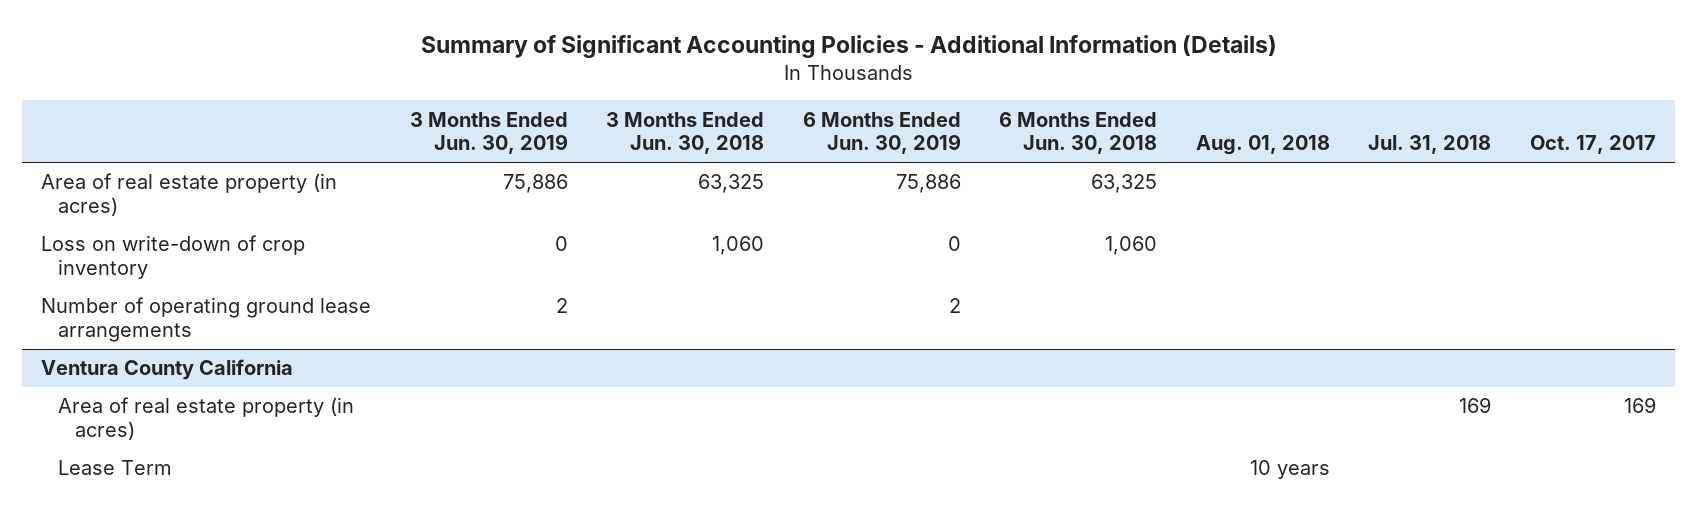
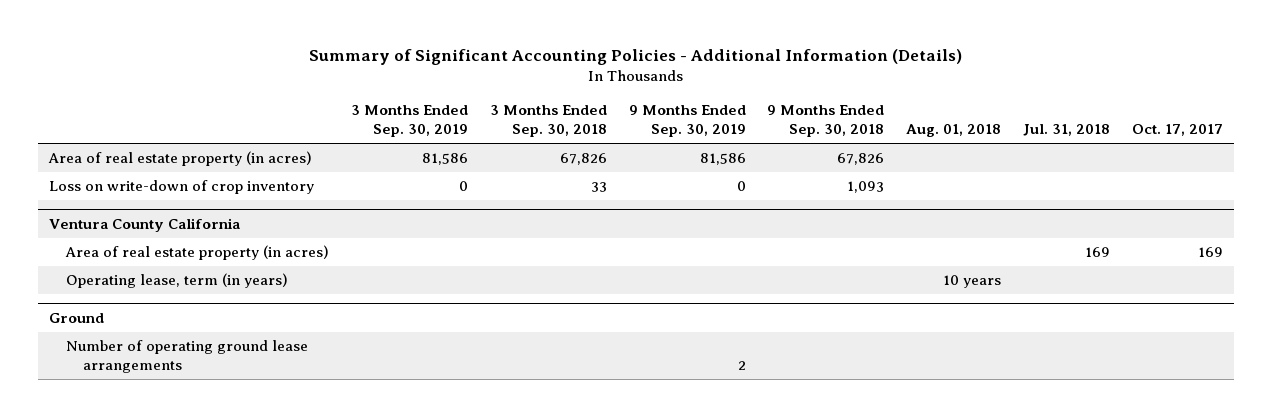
[409,111,568,155] 3 Months Ended Jun. 30, 2019 -> none
[606,111,765,155] 3 Months Ended Jun. 30, 2018 -> none
[802,111,961,155] 6 Months Ended Jun. 30, 2019 -> none
[999,111,1158,155] 6 Months Ended Jun. 30, 2018 -> none
none -> [350,105,468,138] 3 Months Ended Sep. 30, 2019
none -> [489,105,607,138] 3 Months Ended Sep. 30, 2018
none -> [628,105,746,138] 9 Months Ended Sep. 30, 2019
none -> [767,105,885,138] 9 Months Ended Sep. 30, 2018
[41,297,372,342] Number of operating ground lease arrangements -> none
[58,460,173,476] Lease Term -> [65,273,288,289] Operating lease, term (in years)
none -> [48,312,104,323] Ground
none -> [65,340,308,374] Number of operating ground lease arrangements

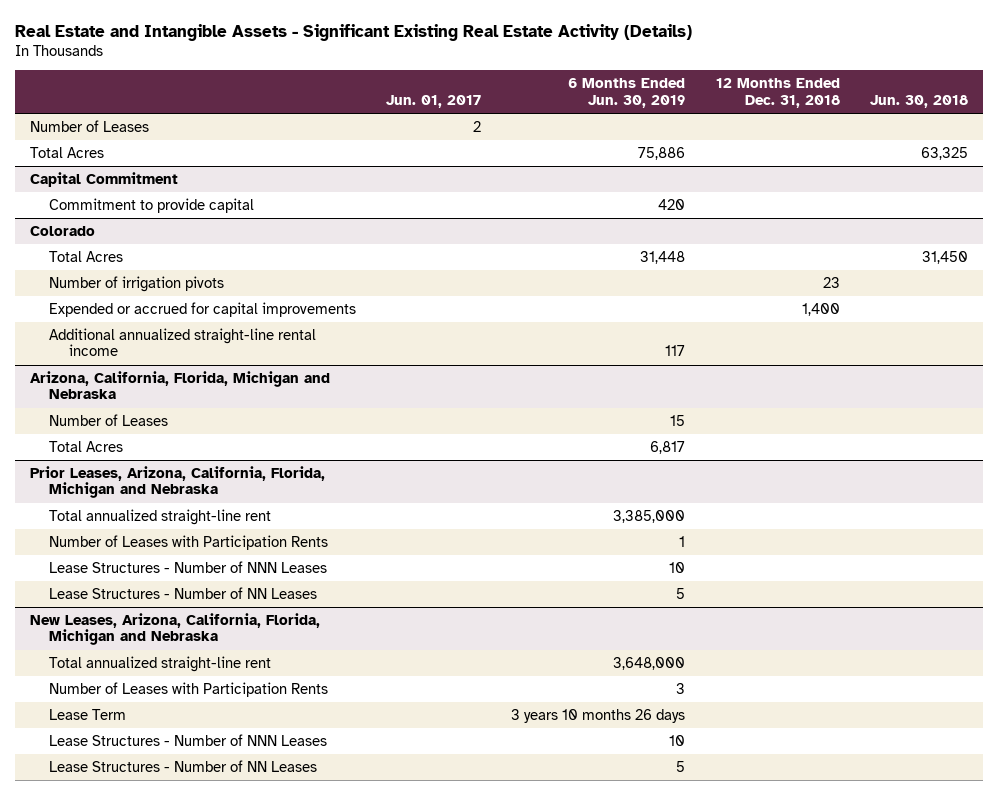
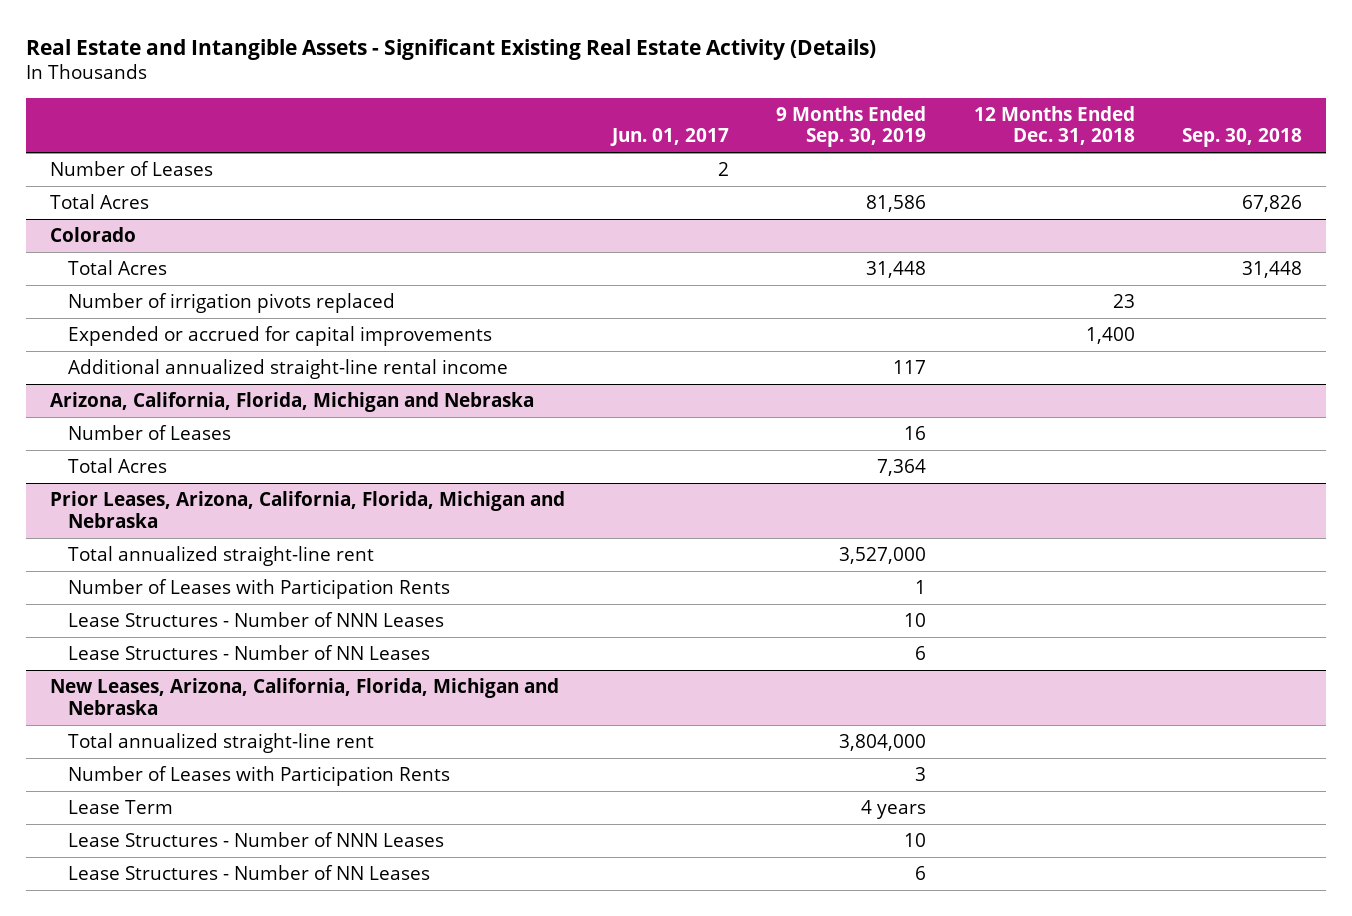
[568,78,686,108] 6 Months Ended Jun. 30, 2019 -> none
[869,94,968,108] Jun. 30, 2018 -> none
none -> [776,105,927,148] 9 Months Ended Sep. 30, 2019
none -> [1181,128,1302,148] Sep. 30, 2018
[29,171,178,187] Capital Commitment -> none
[49,197,255,213] Commitment to provide capital -> none
[49,275,225,292] Number of irrigation pivots -> [68,293,396,314] Number of irrigation pivots replaced

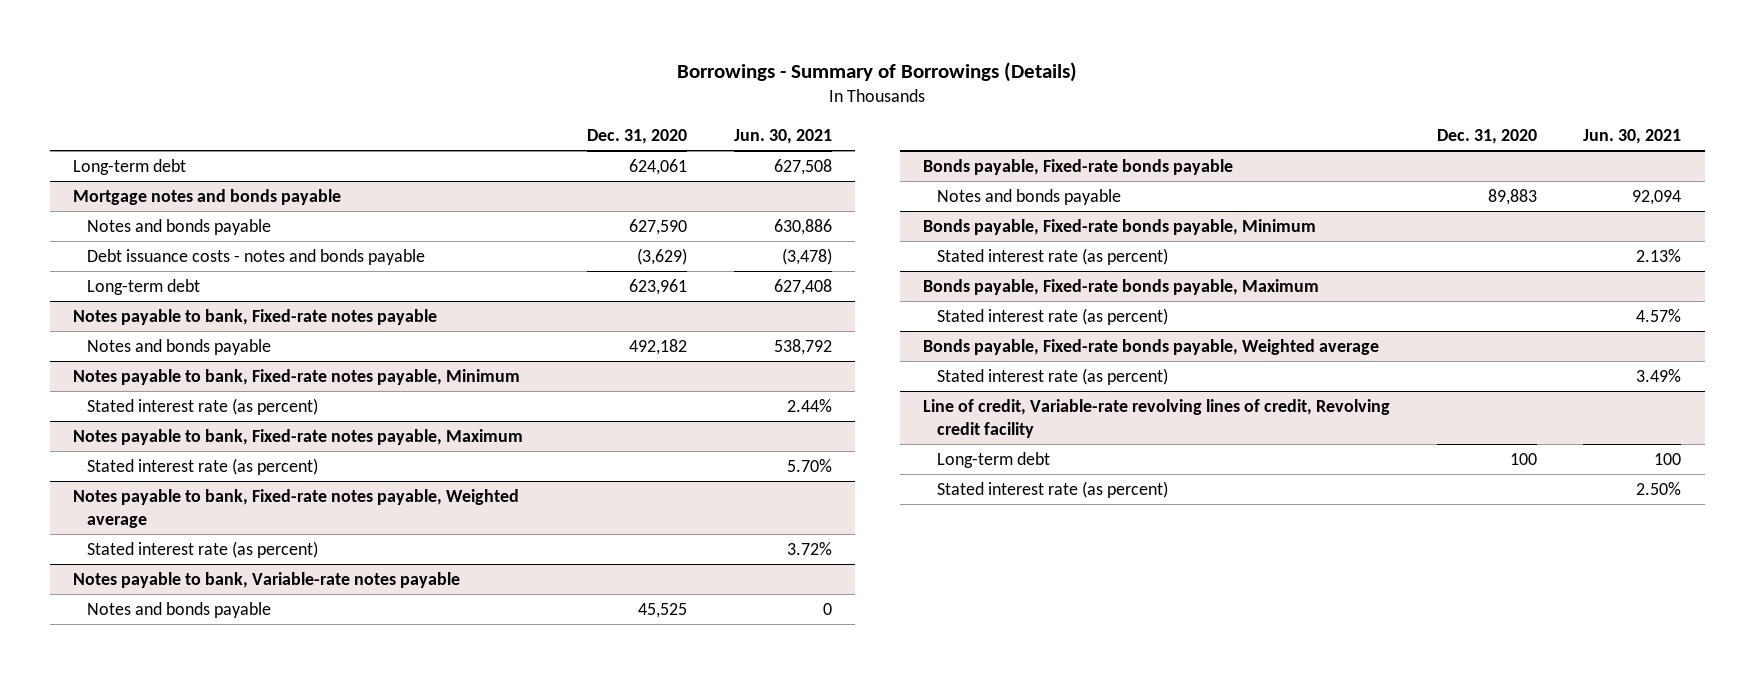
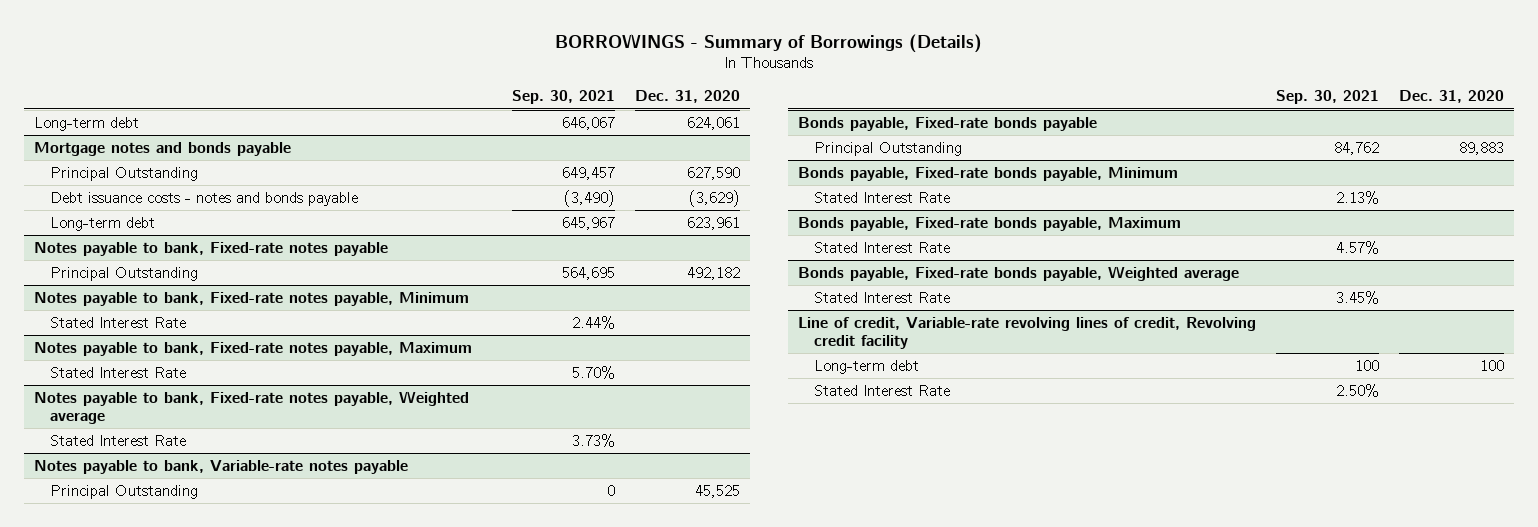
[677,61,1078,82] Borrowings - Summary of Borrowings (Details) -> [555,32,983,53] BORROWINGS - Summary of Borrowings (Details)
[733,128,832,144] Jun. 30, 2021 -> none
none -> [511,90,615,105] Sep. 30, 2021
[86,218,271,235] Notes and bonds payable -> [49,166,198,181] Principal Outstanding
[86,338,271,355] Notes and bonds payable -> [49,266,198,281] Principal Outstanding
[86,397,318,415] Stated interest rate (as percent) -> [49,316,186,328] Stated Interest Rate
[86,457,318,475] Stated interest rate (as percent) -> [49,366,186,378] Stated Interest Rate
[86,540,318,558] Stated interest rate (as percent) -> [49,434,186,446] Stated Interest Rate
[86,601,271,618] Notes and bonds payable -> [49,484,198,499] Principal Outstanding
[936,188,1121,205] Notes and bonds payable -> [814,141,963,156] Principal Outstanding
[936,247,1168,265] Stated interest rate (as percent) -> [814,191,951,203] Stated Interest Rate
[936,307,1168,325] Stated interest rate (as percent) -> [814,241,951,253] Stated Interest Rate
[936,367,1168,385] Stated interest rate (as percent) -> [814,291,951,303] Stated Interest Rate
[936,480,1168,498] Stated interest rate (as percent) -> [814,384,951,396] Stated Interest Rate

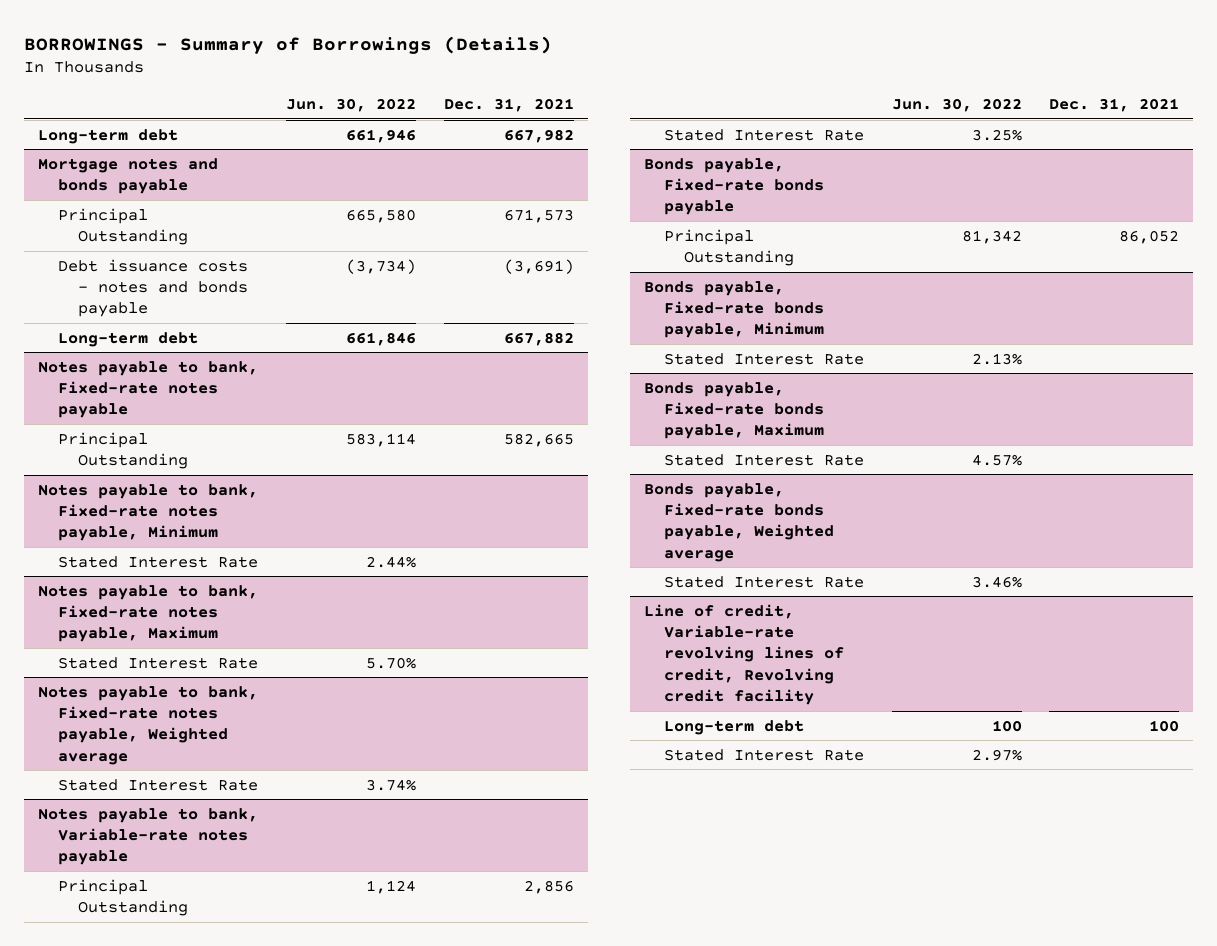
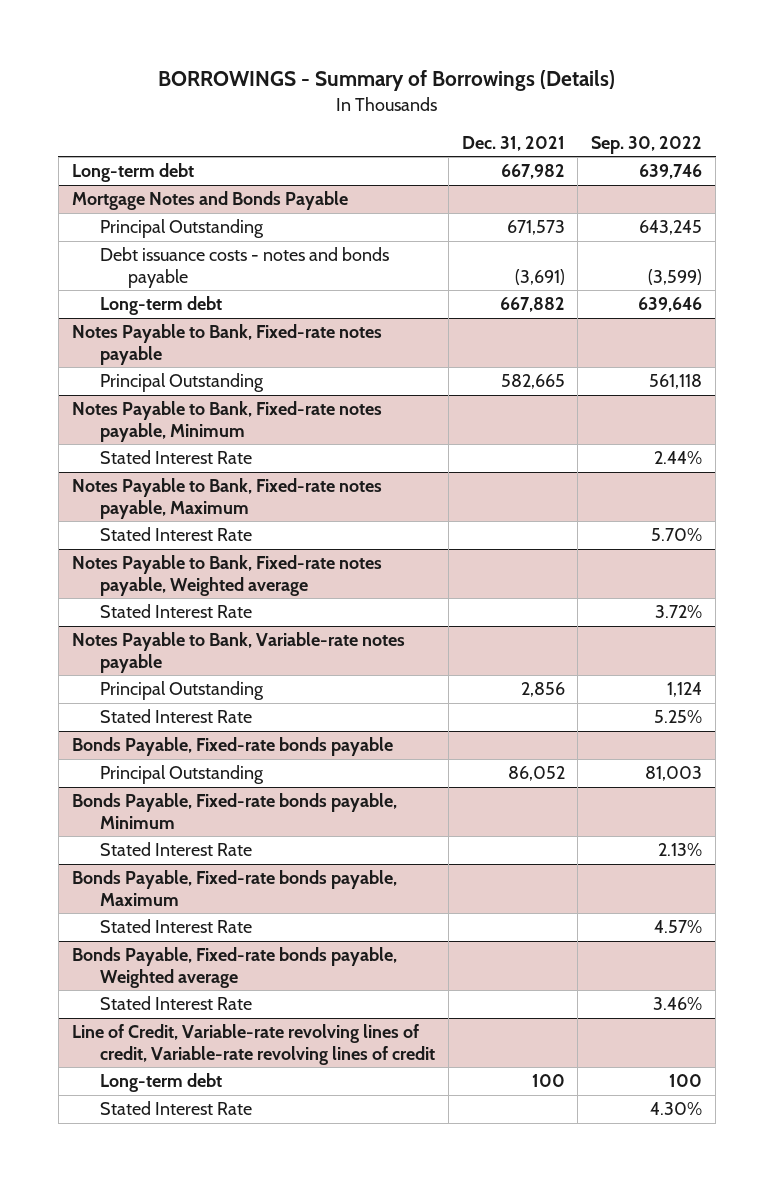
[285,97,416,112] Jun. 30, 2022 -> none
none -> [591,135,703,154] Sep. 30, 2022
[37,157,218,194] Mortgage notes and bonds payable -> [71,191,348,211] Mortgage Notes and Bonds Payable
[37,360,258,419] Notes payable to bank, Fixed-rate notes payable -> [71,324,382,365] Notes Payable to Bank, Fixed-rate notes payable
[37,483,258,542] Notes payable to bank, Fixed-rate notes payable, Minimum -> [71,401,382,442] Notes Payable to Bank, Fixed-rate notes payable, Minimum
[37,584,258,643] Notes payable to bank, Fixed-rate notes payable, Maximum -> [71,478,382,519] Notes Payable to Bank, Fixed-rate notes payable, Maximum
[37,685,258,765] Notes payable to bank, Fixed-rate notes payable, Weighted average -> [71,555,382,596] Notes Payable to Bank, Fixed-rate notes payable, Weighted average
[37,807,258,866] Notes payable to bank, Variable-rate notes payable -> [71,632,405,673] Notes Payable to Bank, Variable-rate notes payable
[643,157,824,216] Bonds payable, Fixed-rate bonds payable -> [71,737,393,757] Bonds Payable, Fixed-rate bonds payable
[643,280,824,339] Bonds payable, Fixed-rate bonds payable, Minimum -> [71,793,397,829] Bonds Payable, Fixed-rate bonds payable, Minimum
[643,381,824,440] Bonds payable, Fixed-rate bonds payable, Maximum -> [71,870,397,906] Bonds Payable, Fixed-rate bonds payable, Maximum
[643,482,834,562] Bonds payable, Fixed-rate bonds payable, Weighted average -> [71,947,397,988] Bonds Payable, Fixed-rate bonds payable, Weighted average
[643,603,844,705] Line of credit, Variable-rate revolving lines of credit, Revolving credit facility -> [71,1024,435,1065] Line of Credit, Variable-rate revolving lines of credit, Variable-rate revolving lines of credit

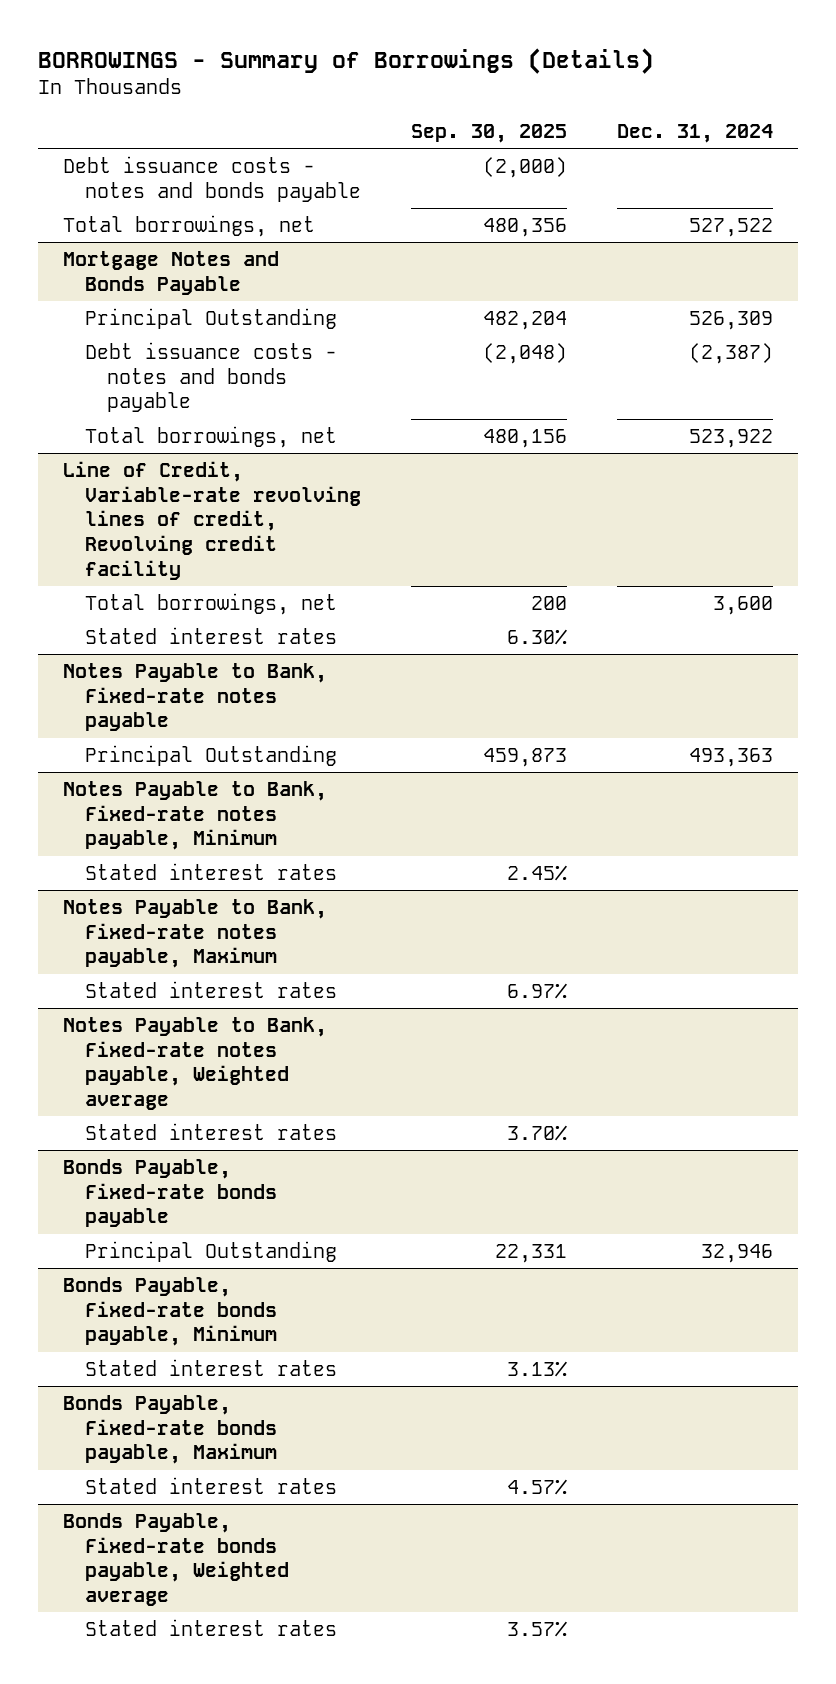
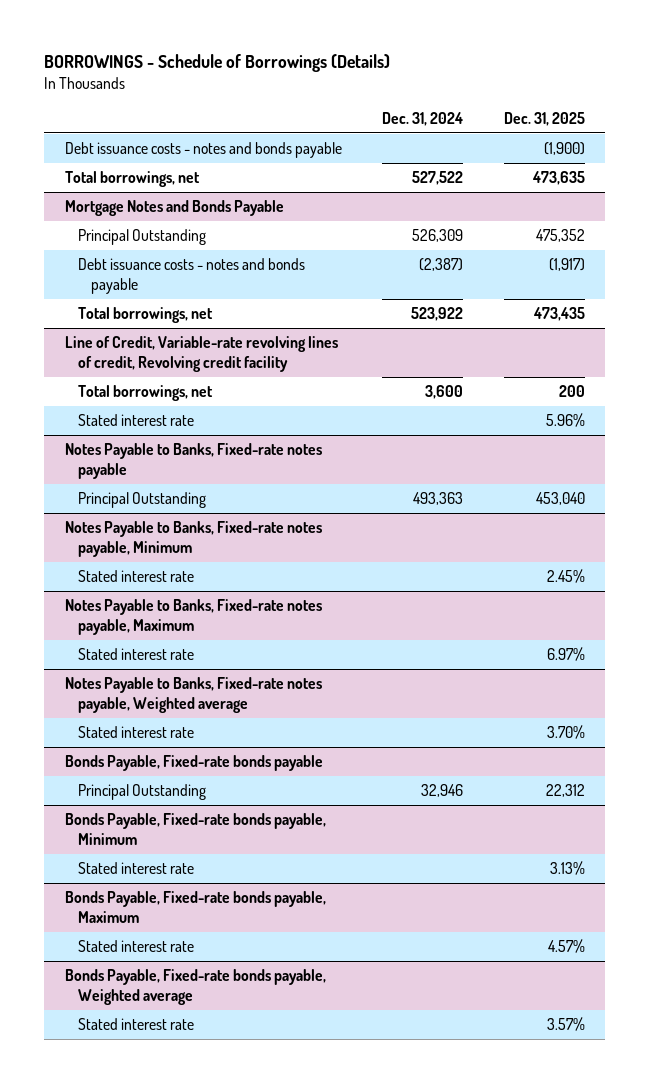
[37,48,654,75] BORROWINGS - Summary of Borrowings (Details) -> [44,54,391,73] BORROWINGS - Schedule of Borrowings (Details)
[411,123,568,143] Sep. 30, 2025 -> none
none -> [503,112,585,127] Dec. 31, 2025
[84,626,337,644] Stated interest rates -> [77,414,194,427] Stated interest rate
[62,662,327,732] Notes Payable to Bank, Fixed-rate notes payable -> [64,443,322,479] Notes Payable to Banks, Fixed-rate notes payable
[62,780,327,851] Notes Payable to Bank, Fixed-rate notes payable, Minimum -> [64,521,322,557] Notes Payable to Banks, Fixed-rate notes payable, Minimum
[84,862,337,880] Stated interest rates -> [77,570,194,583] Stated interest rate
[62,898,327,969] Notes Payable to Bank, Fixed-rate notes payable, Maximum -> [64,599,322,635] Notes Payable to Banks, Fixed-rate notes payable, Maximum
[84,980,337,998] Stated interest rates -> [77,648,194,661] Stated interest rate
[62,1016,327,1111] Notes Payable to Bank, Fixed-rate notes payable, Weighted average -> [64,677,322,713] Notes Payable to Banks, Fixed-rate notes payable, Weighted average
[84,1122,337,1140] Stated interest rates -> [77,726,194,739] Stated interest rate
[84,1358,337,1376] Stated interest rates -> [77,862,194,875] Stated interest rate
[84,1476,337,1494] Stated interest rates -> [77,940,194,953] Stated interest rate
[84,1618,337,1636] Stated interest rates -> [77,1018,194,1031] Stated interest rate

